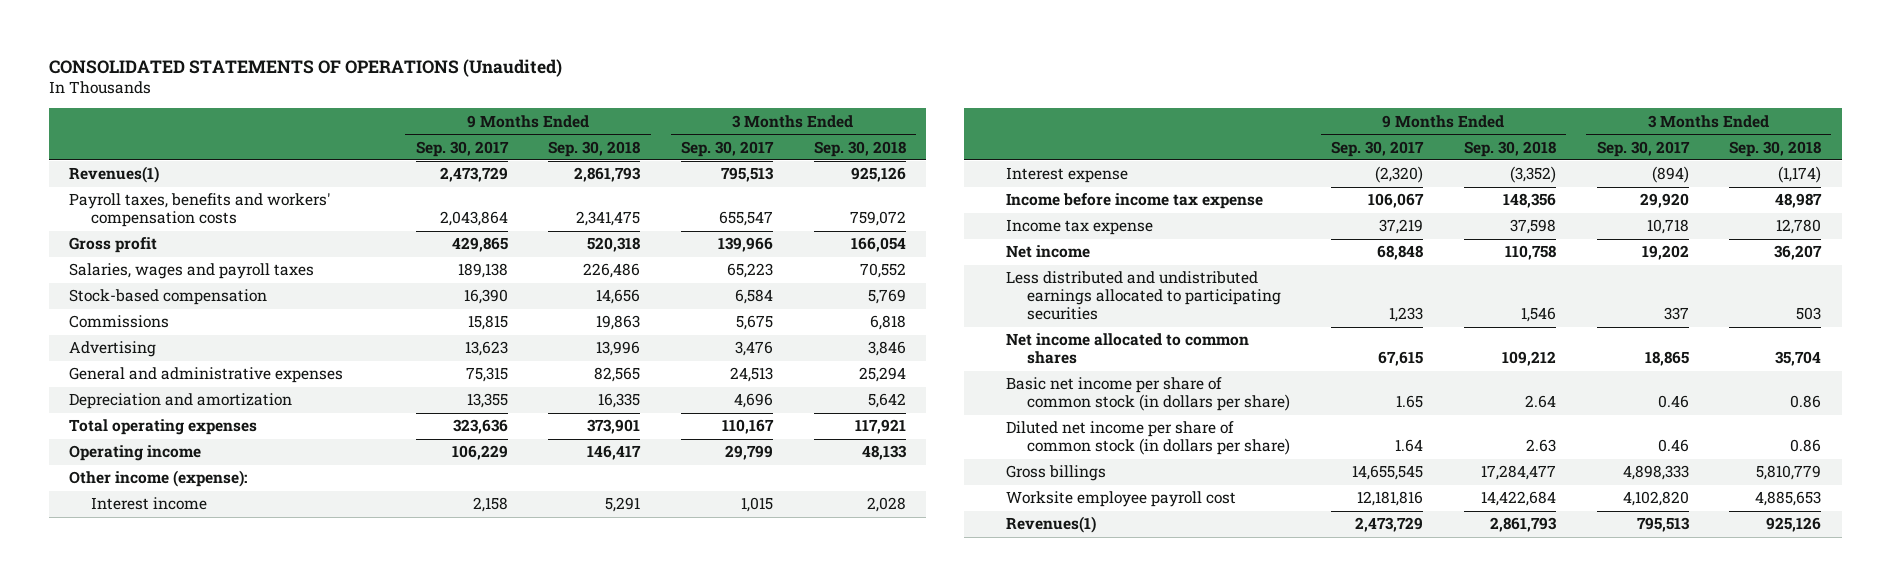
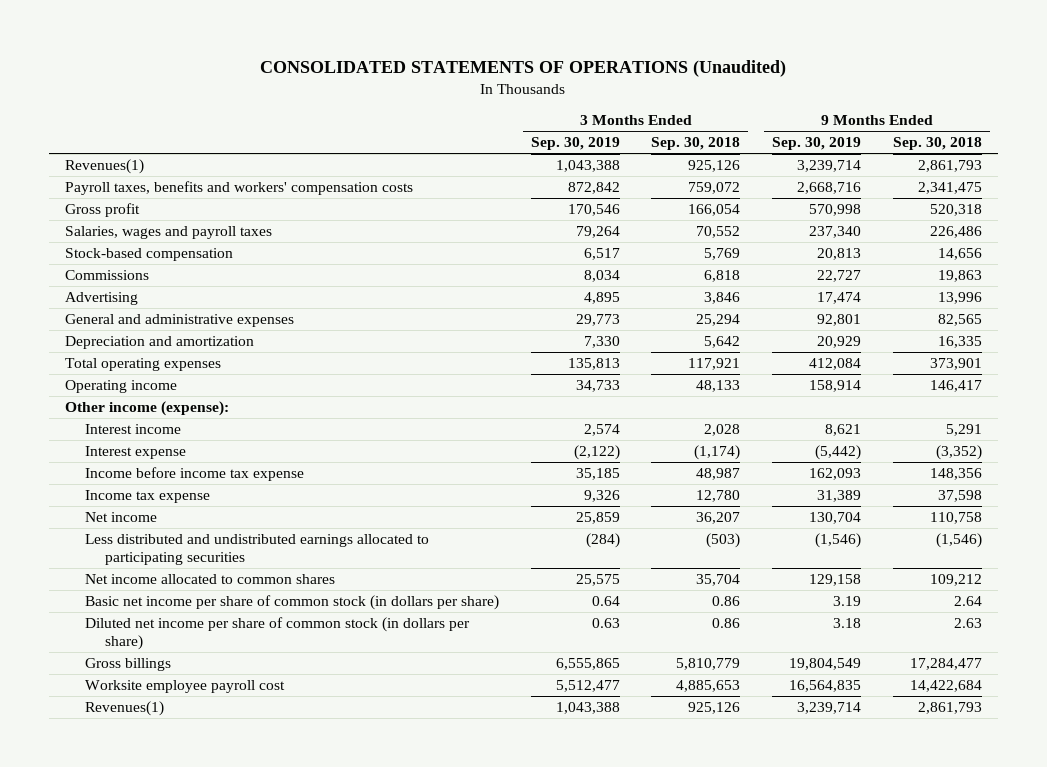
[415,140,509,157] Sep. 30, 2017 -> none
[681,140,775,157] Sep. 30, 2017 -> none
none -> [530,137,620,151] Sep. 30, 2019
none -> [772,137,862,151] Sep. 30, 2019
[1520,307,1556,323] 1,546 -> [935,533,982,549] (1,546)
[1796,307,1822,321] 503 -> [706,533,741,549] (503)

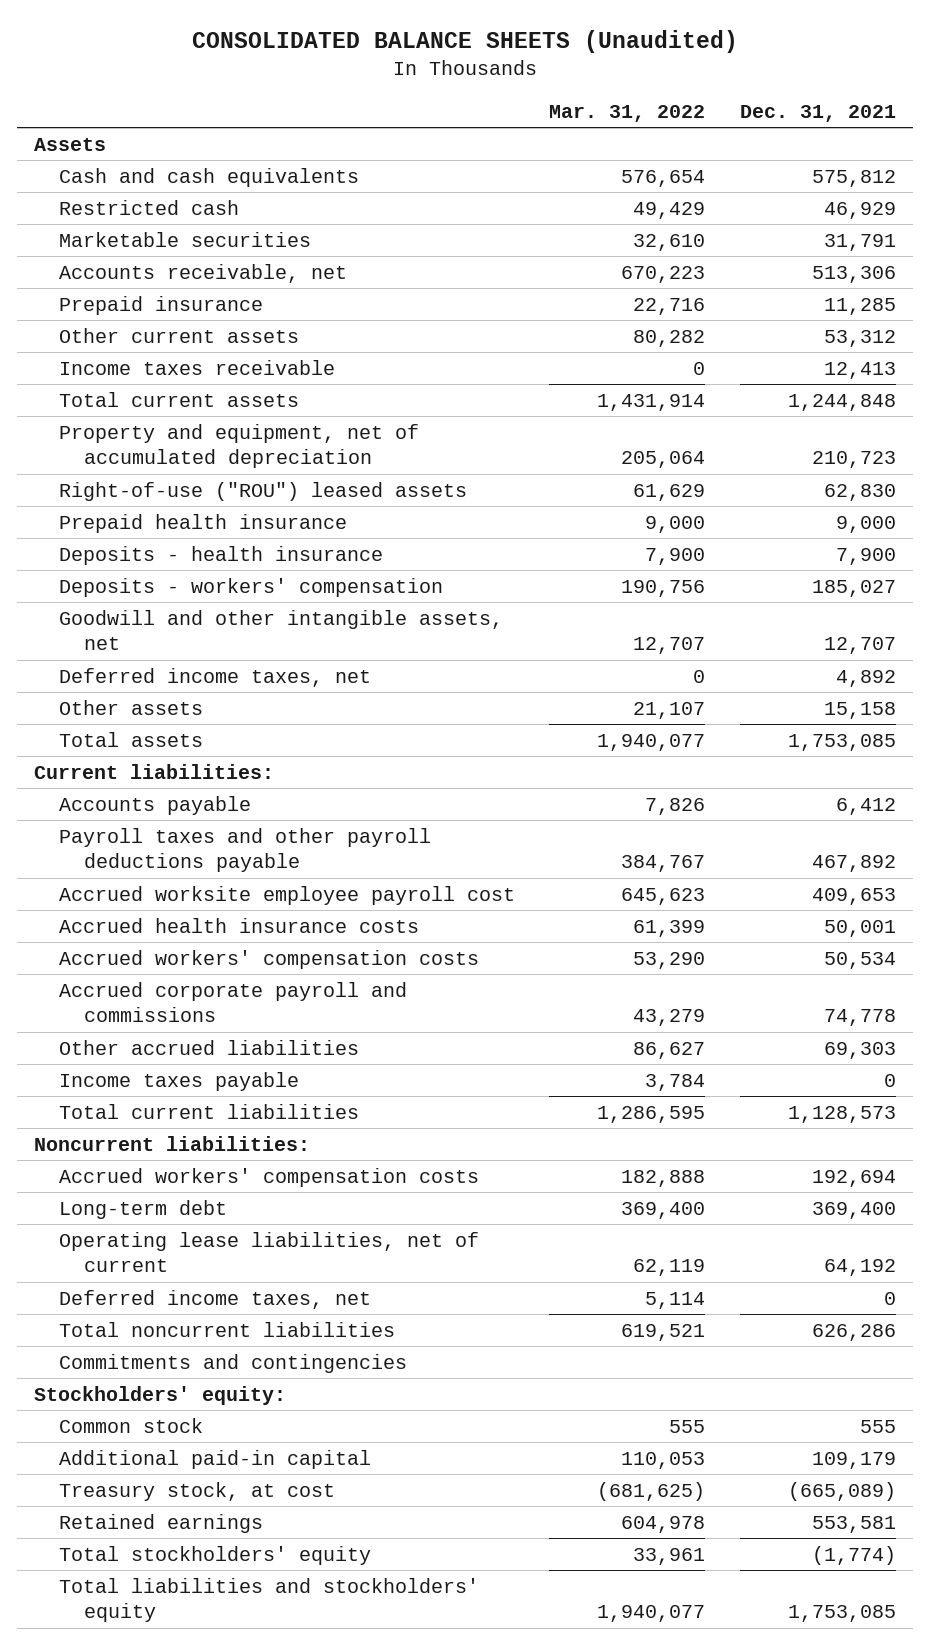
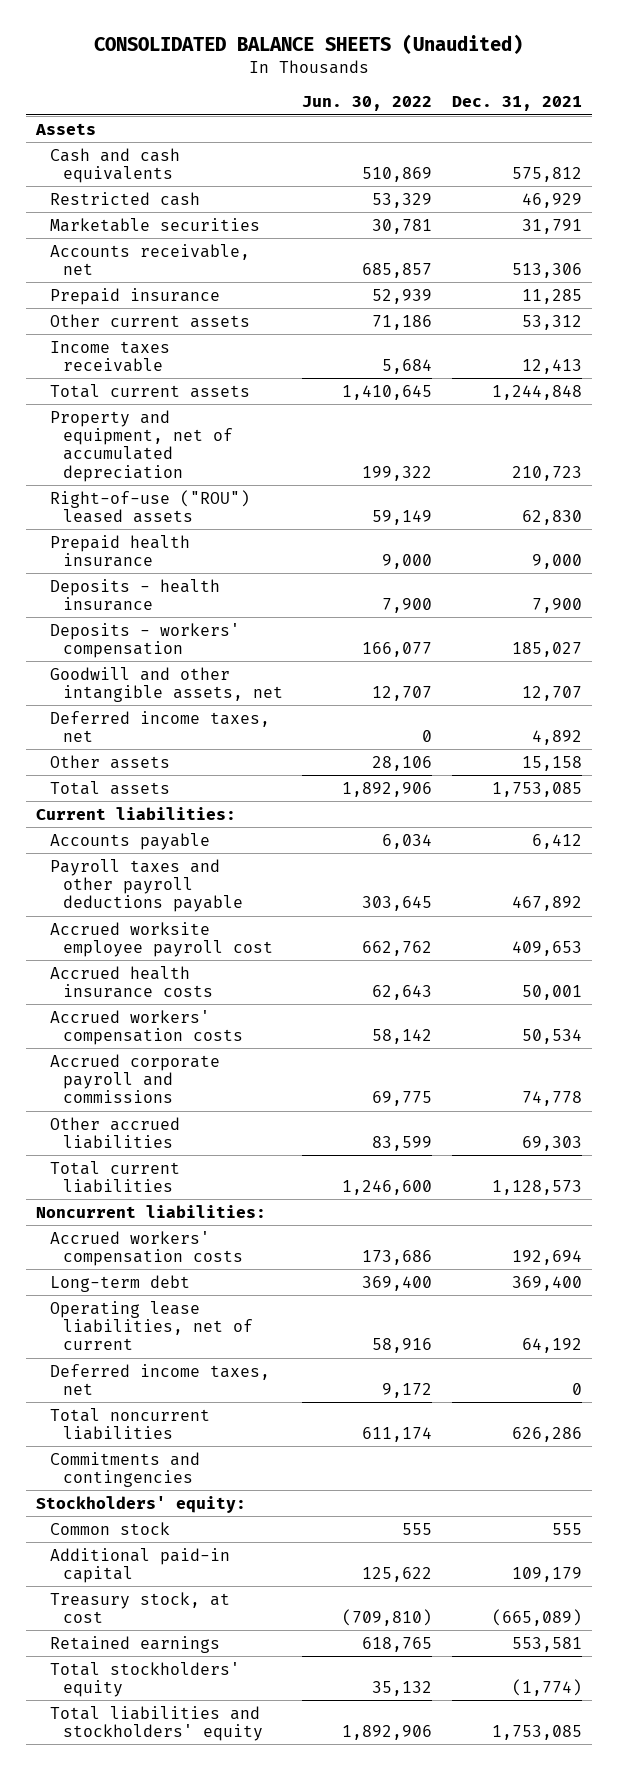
[549,104,706,122] Mar. 31, 2022 -> none
none -> [302,96,433,112] Jun. 30, 2022
[58,1071,299,1091] Income taxes payable -> none

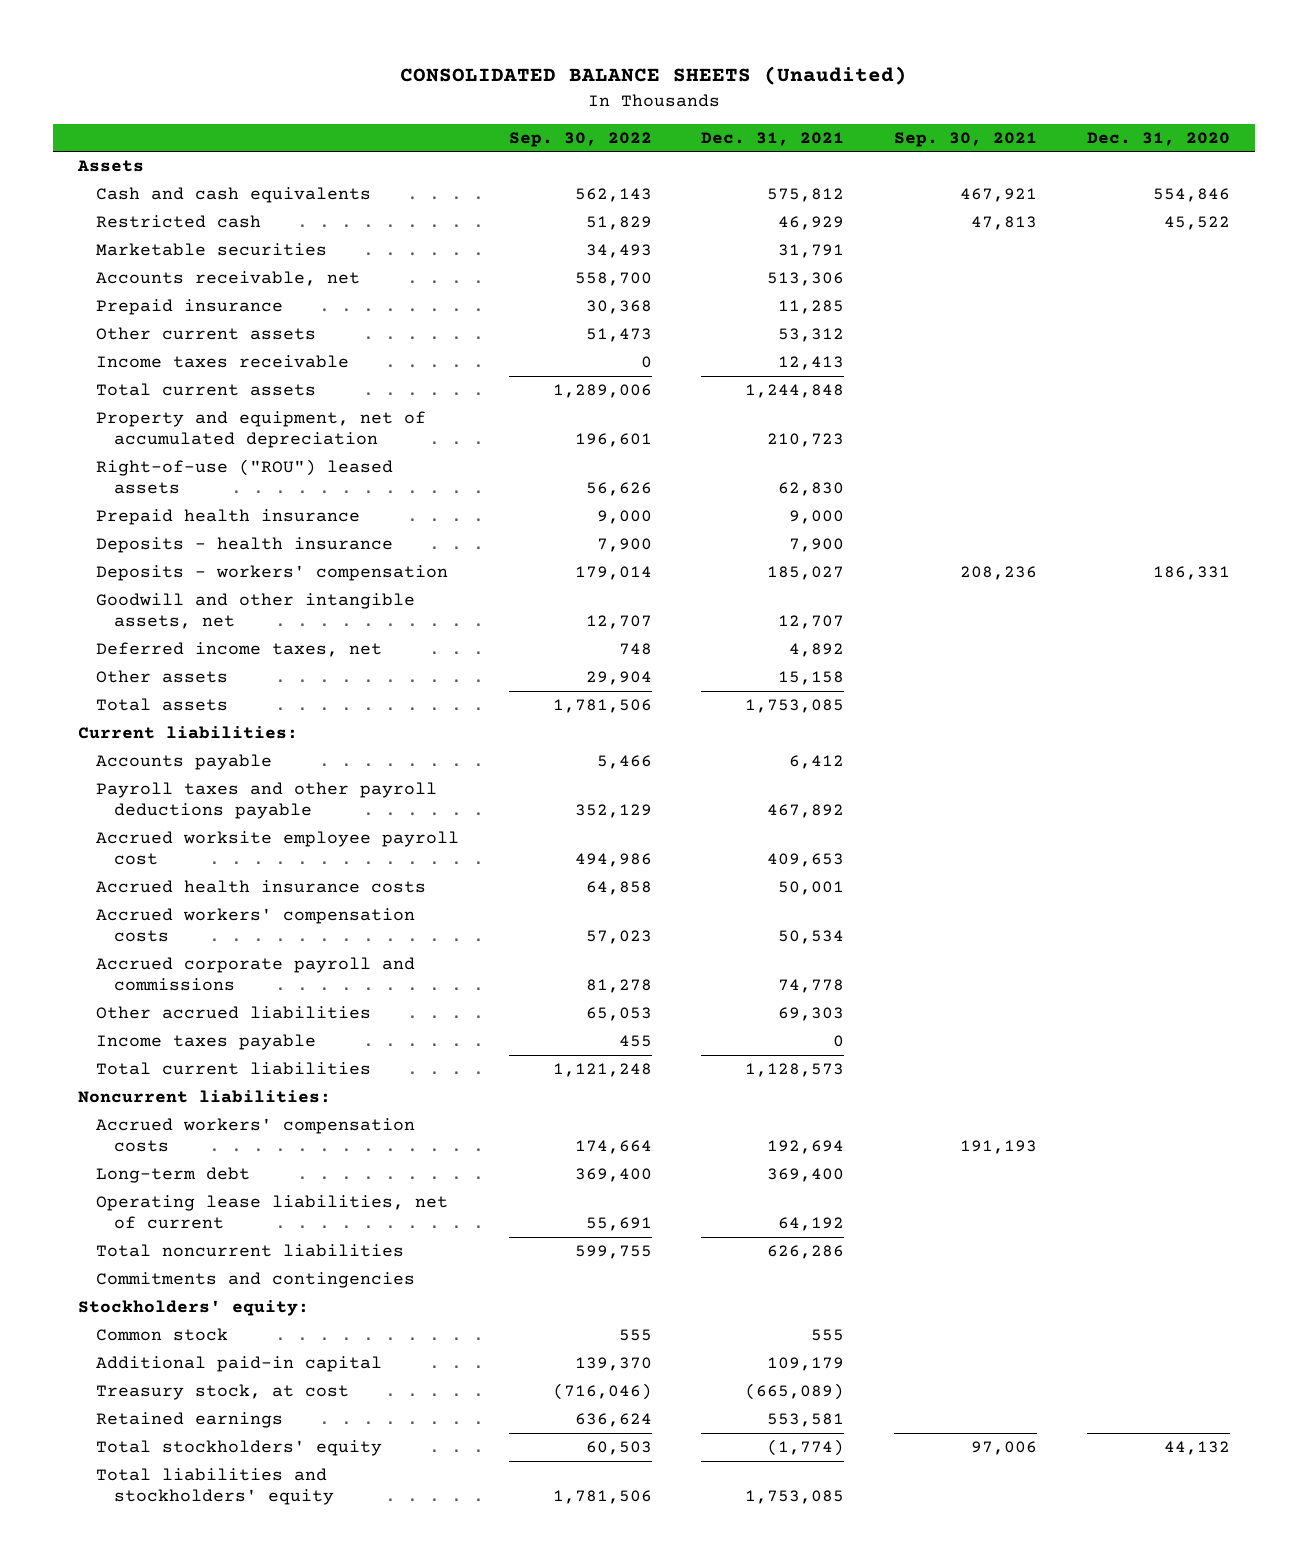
[302,96,433,112] Jun. 30, 2022 -> none
none -> [508,131,652,147] Sep. 30, 2022
none -> [894,131,1038,147] Sep. 30, 2021
none -> [1086,131,1230,146] Dec. 31, 2020
none -> [95,1033,316,1050] Income taxes payable
[49,1363,270,1395] Deferred income taxes, net -> none

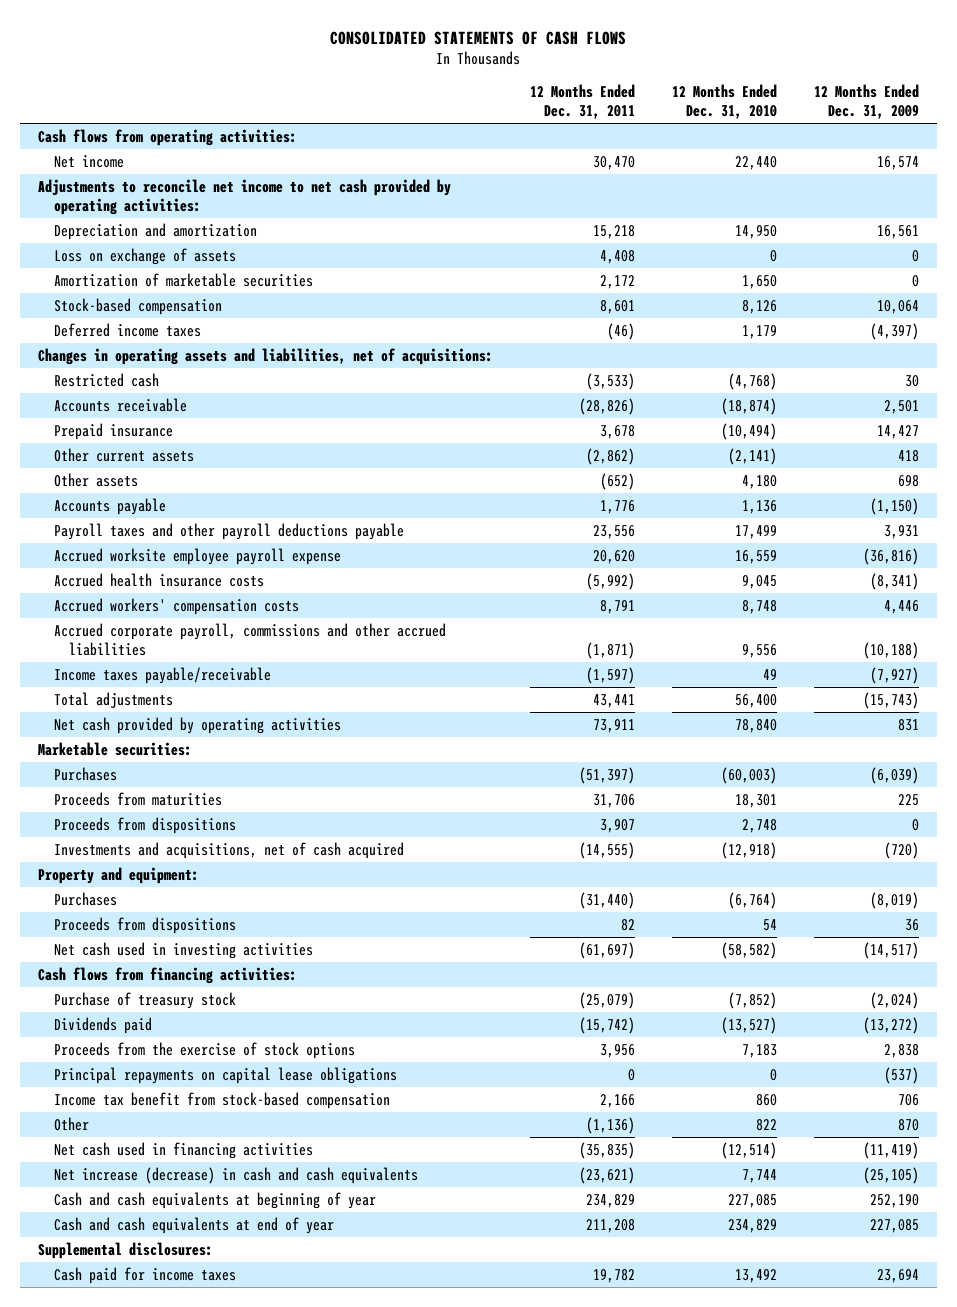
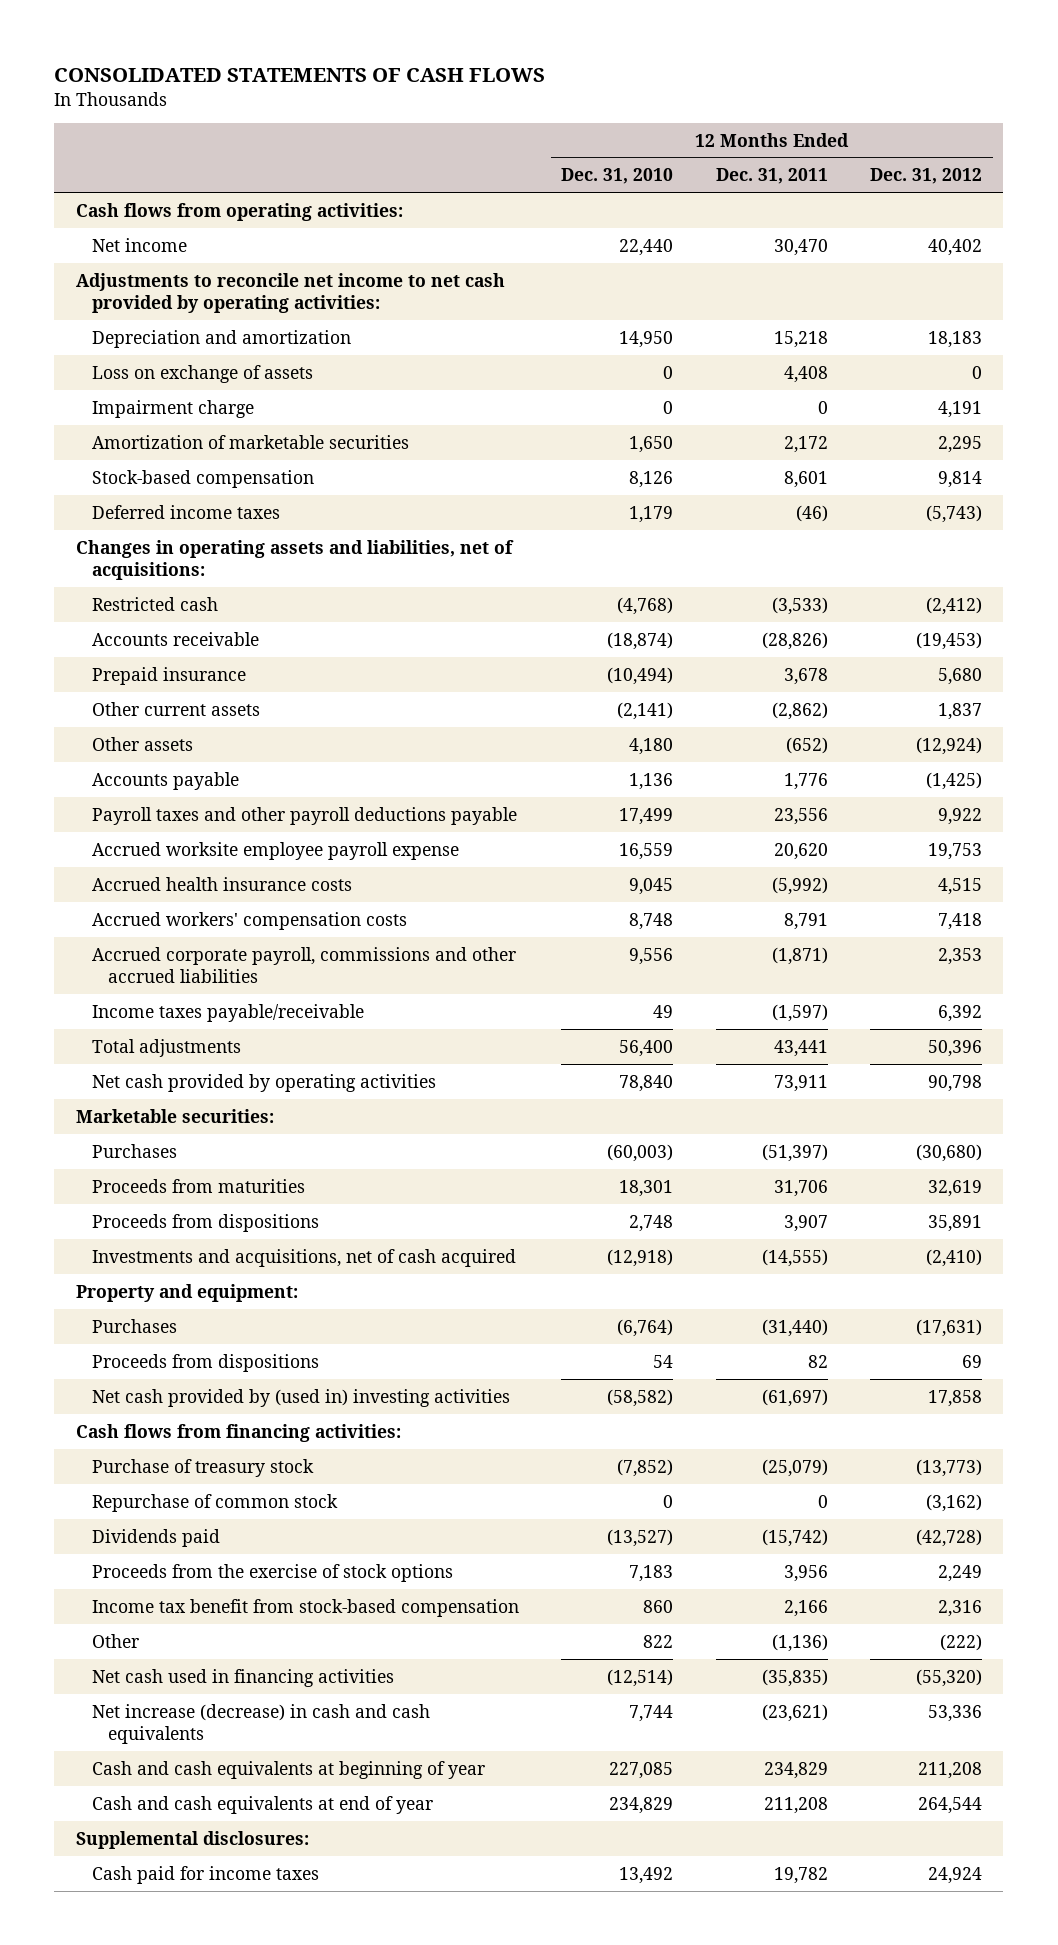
[813,84,919,120] 12 Months Ended Dec. 31, 2009 -> none
none -> [870,168,983,185] Dec. 31, 2012
none -> [91,399,254,418] Impairment charge
[53,941,313,959] Net cash used in investing activities -> [91,1388,510,1407] Net cash provided by (used in) investing activities
none -> [91,1493,338,1512] Repurchase of common stock
[53,1066,397,1084] Principal repayments on capital lease obligations -> none

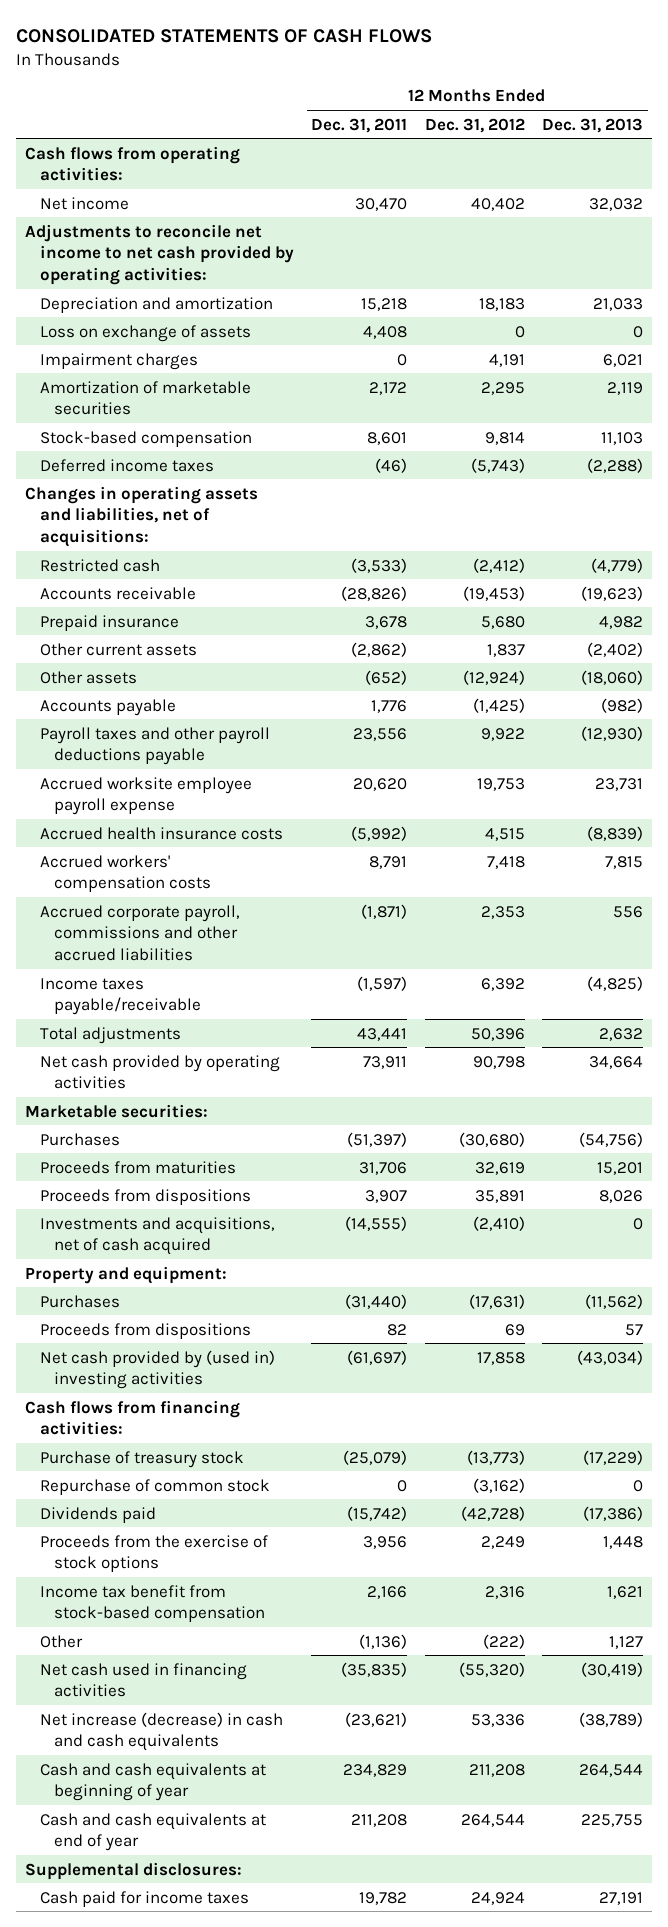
[561,168,674,185] Dec. 31, 2010 -> none
none -> [542,117,644,133] Dec. 31, 2013
[91,399,254,418] Impairment charge -> [39,352,198,370] Impairment charges

